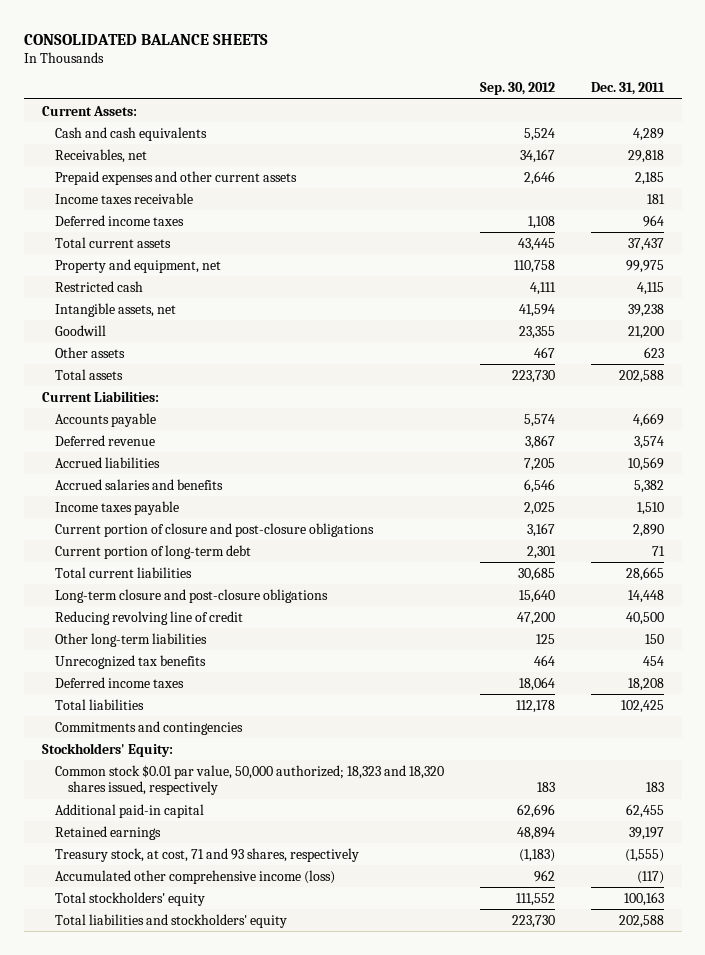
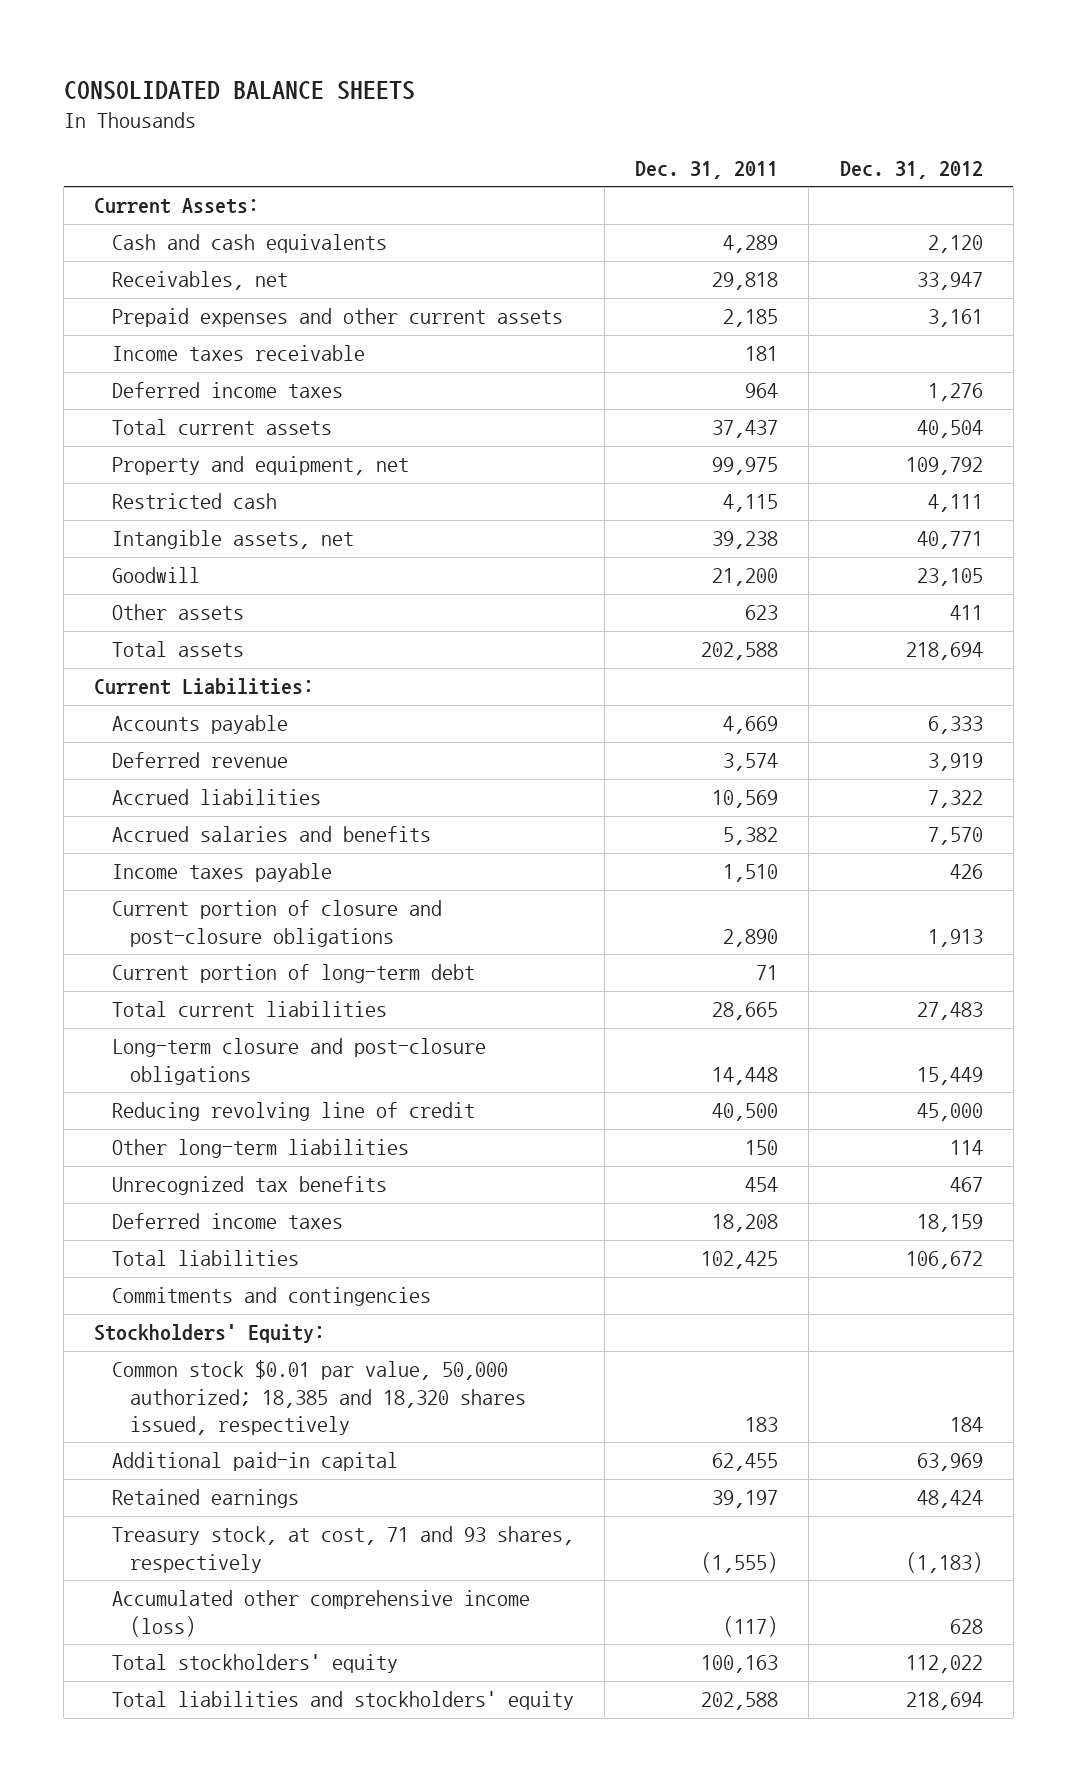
[479,82,555,96] Sep. 30, 2012 -> none
none -> [839,160,983,179] Dec. 31, 2012
[54,764,444,796] Common stock $0.01 par value, 50,000 authorized; 18,323 and 18,320 shares issued, respectively -> [111,1360,526,1436] Common stock $0.01 par value, 50,000 authorized; 18,385 and 18,320 shares issued, respectively

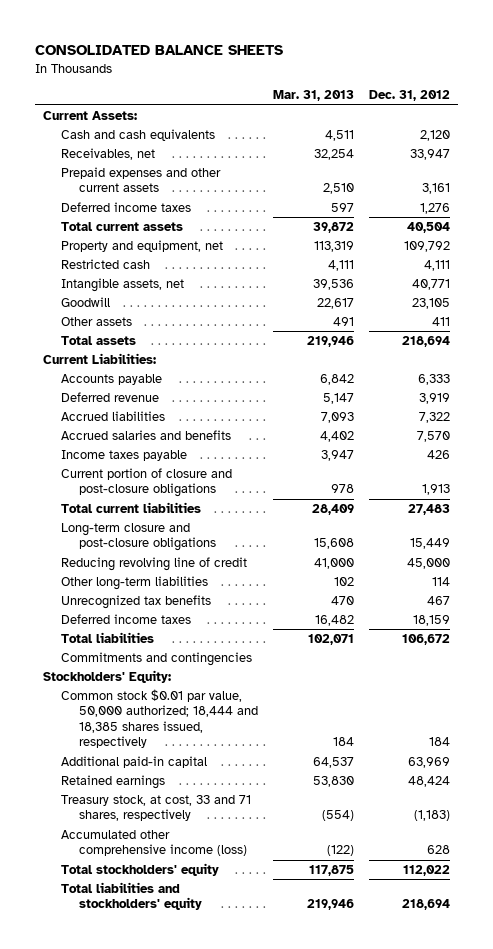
[635,160,779,179] Dec. 31, 2011 -> none
none -> [273,90,355,102] Mar. 31, 2013
[111,345,365,362] Income taxes receivable -> none
[111,964,475,984] Current portion of long-term debt -> none
[111,1360,526,1436] Common stock $0.01 par value, 50,000 authorized; 18,385 and 18,320 shares issued, respectively -> [61,689,259,749] Common stock $0.01 par value, 50,000 authorized; 18,444 and 18,385 shares issued, respectively
[111,1526,574,1573] Treasury stock, at cost, 71 and 93 shares, respectively -> [61,795,252,822] Treasury stock, at cost, 33 and 71 shares, respectively

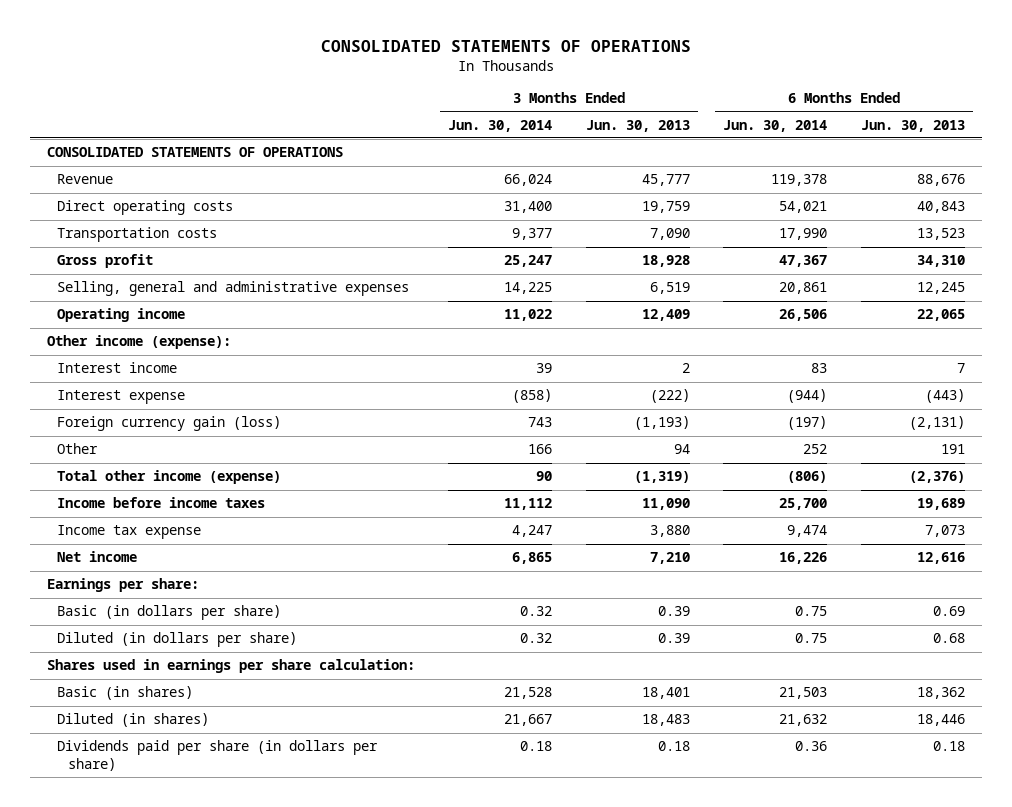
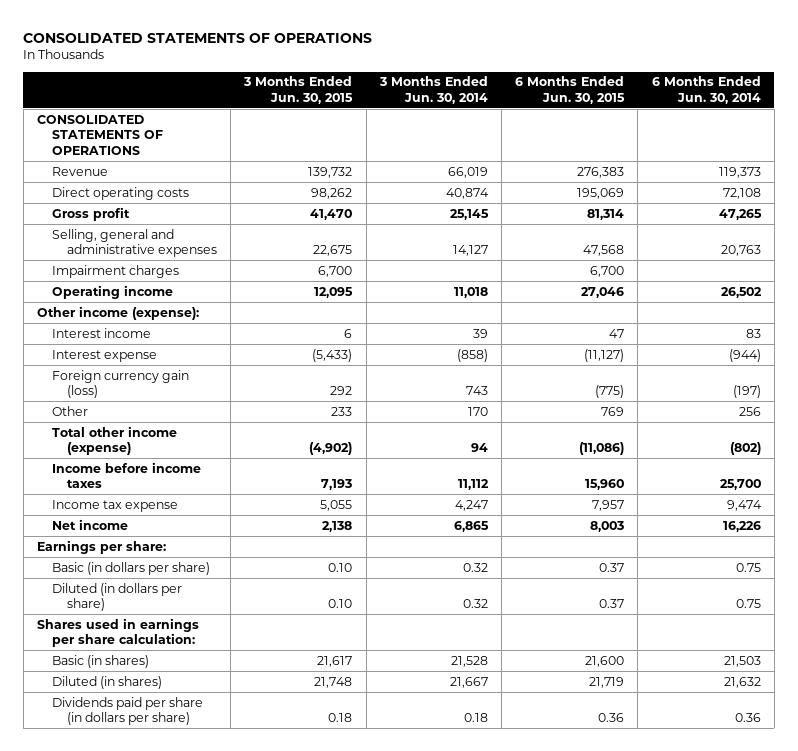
[585,119,690,132] Jun. 30, 2013 -> none
[860,119,965,132] Jun. 30, 2013 -> none
none -> [243,76,354,104] 3 Months Ended Jun. 30, 2015
none -> [515,76,626,104] 6 Months Ended Jun. 30, 2015
[57,227,218,243] Transportation costs -> none
[504,174,553,187] 66,024 -> [447,166,488,178] 66,019
[771,174,828,187] 119,378 -> [718,166,761,178] 119,373
[504,201,553,214] 31,400 -> [445,187,489,199] 40,874
[779,201,828,214] 54,021 -> [722,187,761,199] 72,108
[504,255,553,268] 25,247 -> [449,208,489,220] 25,145
[779,255,828,268] 47,367 -> [718,208,762,220] 47,265
[504,282,553,295] 14,225 -> [452,245,488,257] 14,127
[779,282,828,295] 20,861 -> [720,245,761,257] 20,763
none -> [52,264,180,278] Impairment charges
[504,309,553,322] 11,022 -> [453,286,488,298] 11,018
[779,309,828,322] 26,506 -> [720,286,762,298] 26,502
[528,444,553,455] 166 -> [467,406,488,416] 170
[803,444,828,455] 252 -> [738,406,761,416] 256
[536,471,553,482] 90 -> [470,443,488,453] 94
[787,471,828,484] (806) -> [729,442,761,456] (802)

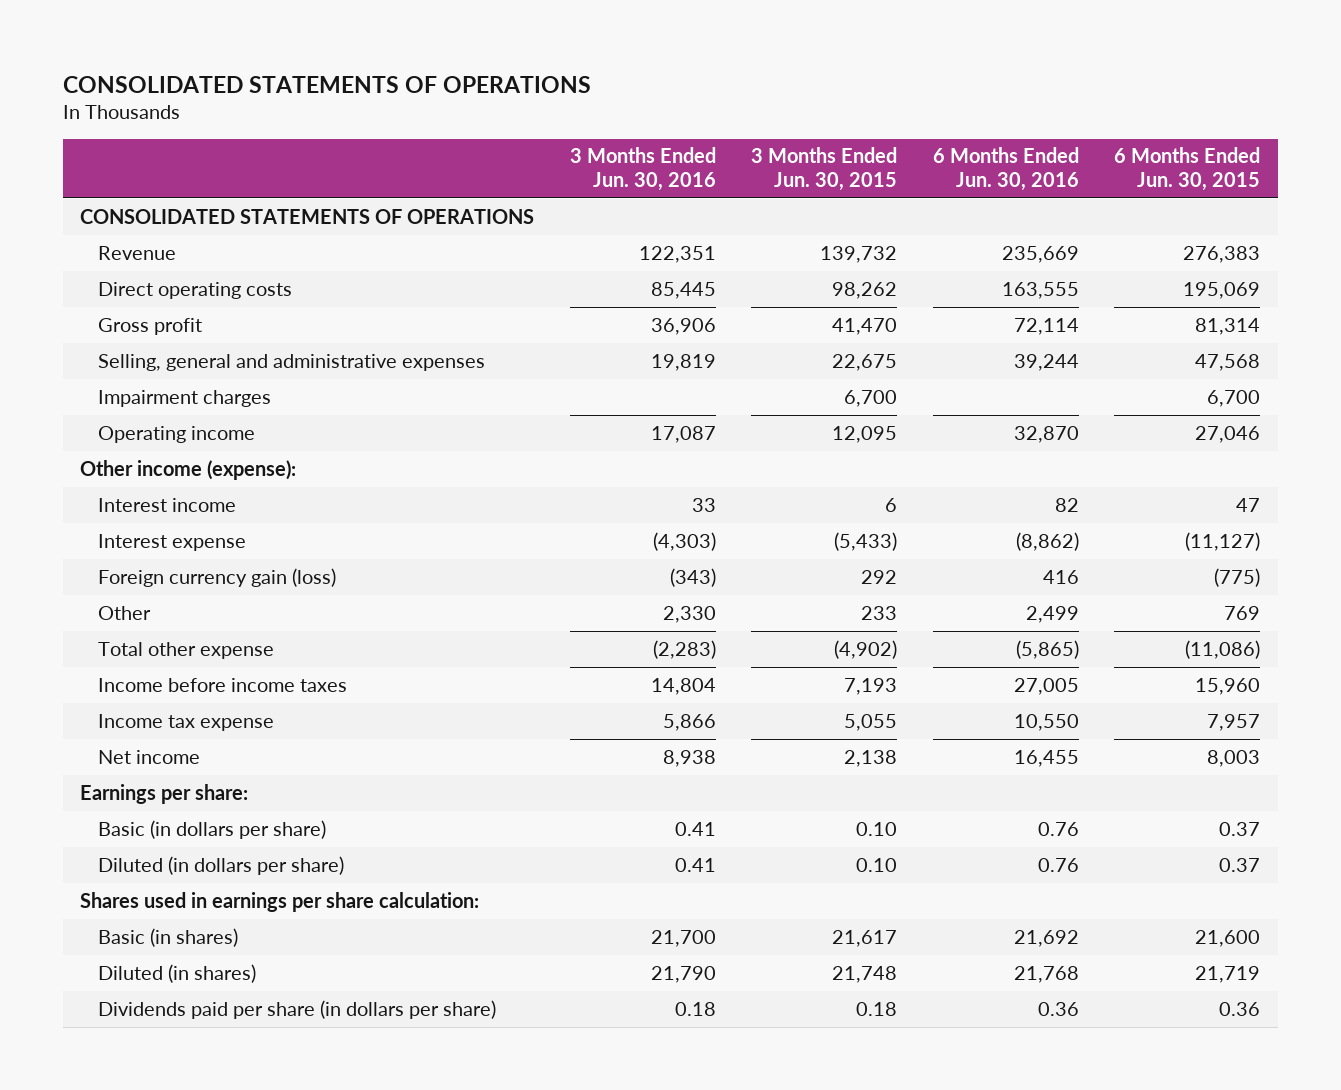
[378,76,488,104] 3 Months Ended Jun. 30, 2014 -> none
[651,76,761,104] 6 Months Ended Jun. 30, 2014 -> none
none -> [569,147,716,191] 3 Months Ended Jun. 30, 2016
none -> [932,147,1079,191] 6 Months Ended Jun. 30, 2016
[52,425,178,456] Total other income (expense) -> [97,641,274,659] Total other expense

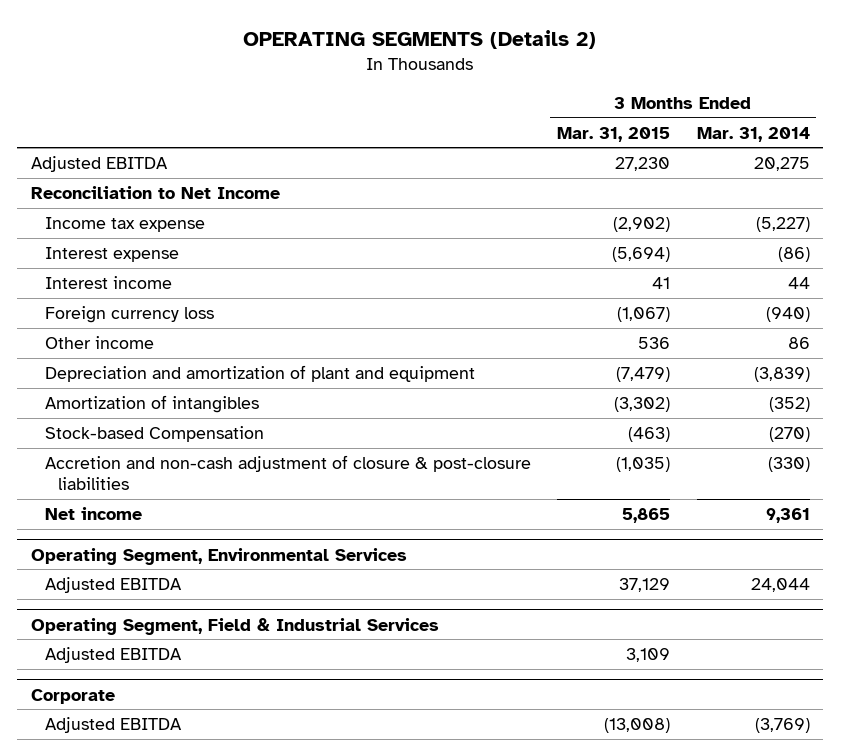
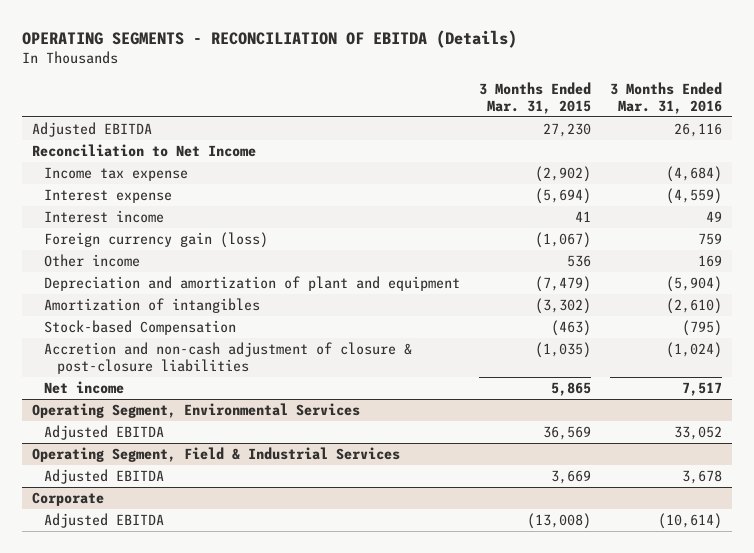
[243,29,597,49] OPERATING SEGMENTS (Details 2) -> [21,30,517,49] OPERATING SEGMENTS - RECONCILIATION OF EBITDA (Details)
[696,126,810,142] Mar. 31, 2014 -> none
none -> [610,81,723,114] 3 Months Ended Mar. 31, 2016
[44,305,214,323] Foreign currency loss -> [44,231,269,248] Foreign currency gain (loss)
[619,577,671,592] 37,129 -> [543,425,592,440] 36,569
[626,647,671,662] 3,109 -> [551,469,592,484] 3,669

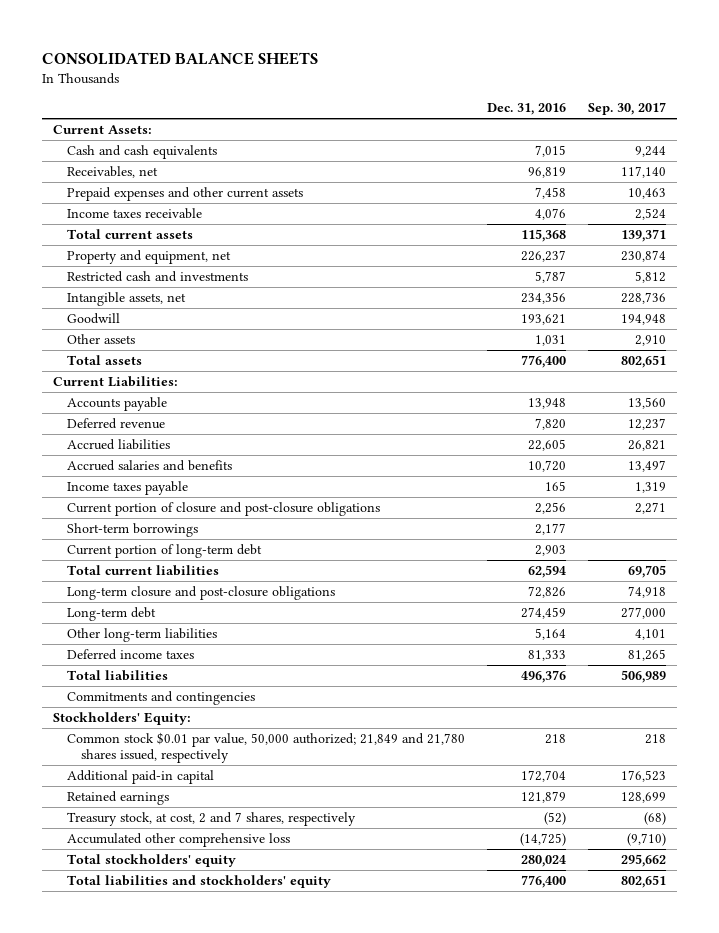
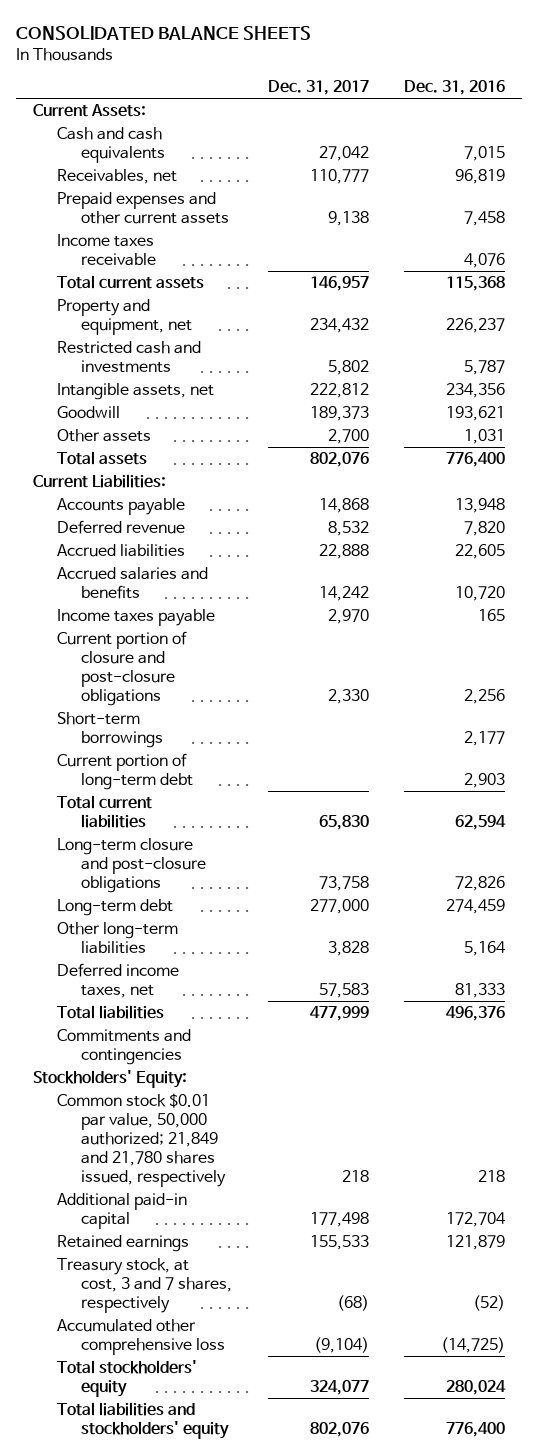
[587,102,666,116] Sep. 30, 2017 -> none
none -> [267,80,369,96] Dec. 31, 2017
[66,648,194,660] Deferred income taxes -> [57,962,180,998] Deferred income taxes, net
[66,811,356,826] Treasury stock, at cost, 2 and 7 shares, respectively -> [57,1257,233,1313] Treasury stock, at cost, 3 and 7 shares, respectively

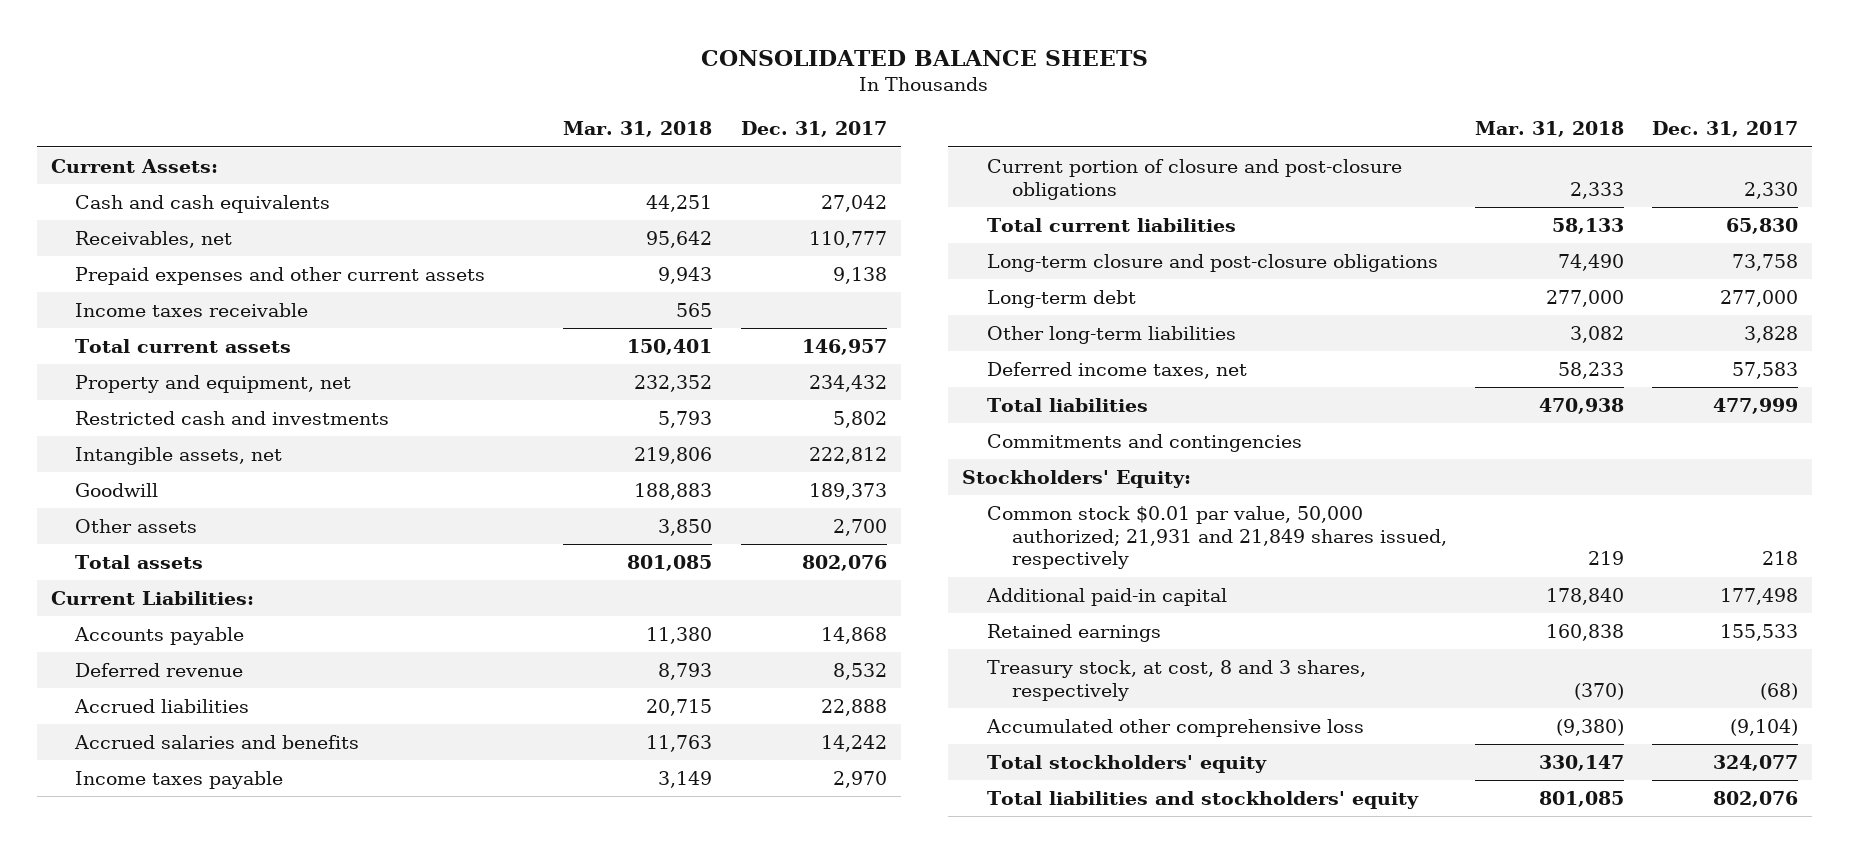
[403,80,505,96] Dec. 31, 2016 -> none
none -> [563,121,713,138] Mar. 31, 2018
[57,711,164,748] Short-term borrowings -> none
[57,752,194,790] Current portion of long-term debt -> none
[57,1092,227,1187] Common stock $0.01 par value, 50,000 authorized; 21,849 and 21,780 shares issued, respectively -> [986,506,1447,570] Common stock $0.01 par value, 50,000 authorized; 21,931 and 21,849 shares issued, respectively
[57,1257,233,1313] Treasury stock, at cost, 3 and 7 shares, respectively -> [986,660,1366,701] Treasury stock, at cost, 8 and 3 shares, respectively

